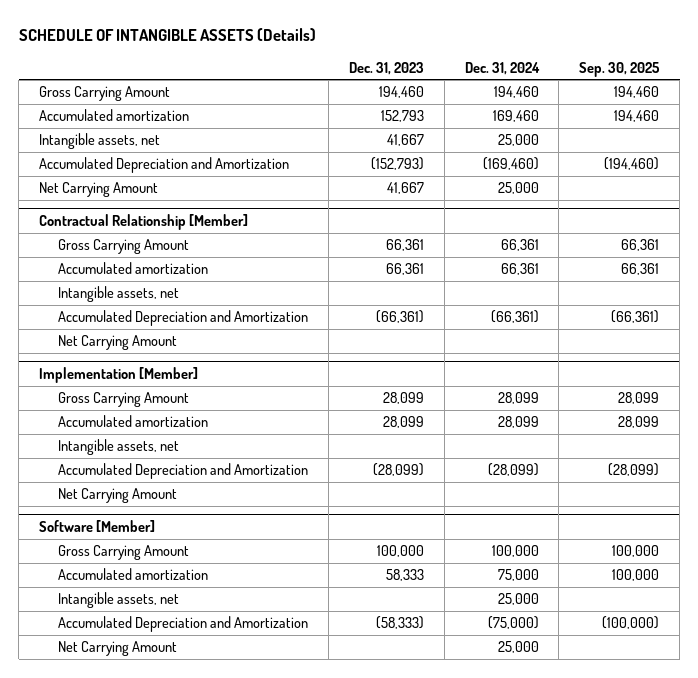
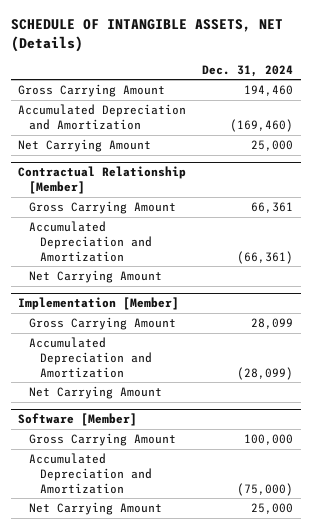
[18,27,316,41] SCHEDULE OF INTANGIBLE ASSETS (Details) -> [10,19,283,52] SCHEDULE OF INTANGIBLE ASSETS, NET (Details)
[349,61,425,75] Dec. 31, 2023 -> none
[579,61,661,77] Sep. 30, 2025 -> none
[38,109,189,122] Accumulated amortization -> none
[38,133,160,150] Intangible assets, net -> none
[58,262,209,275] Accumulated amortization -> none
[58,286,180,303] Intangible assets, net -> none
[58,415,209,428] Accumulated amortization -> none
[58,439,180,456] Intangible assets, net -> none
[58,568,209,581] Accumulated amortization -> none
[58,592,180,609] Intangible assets, net -> none

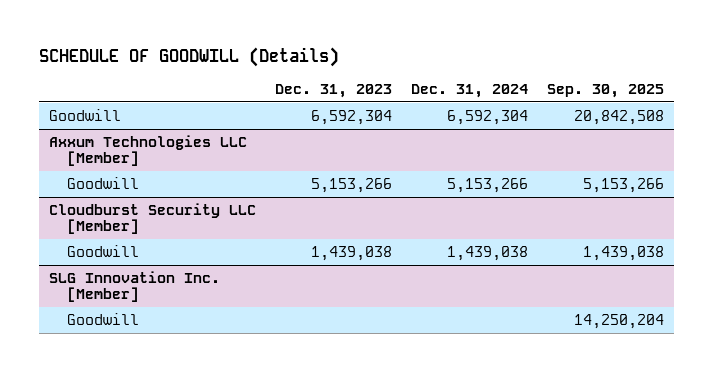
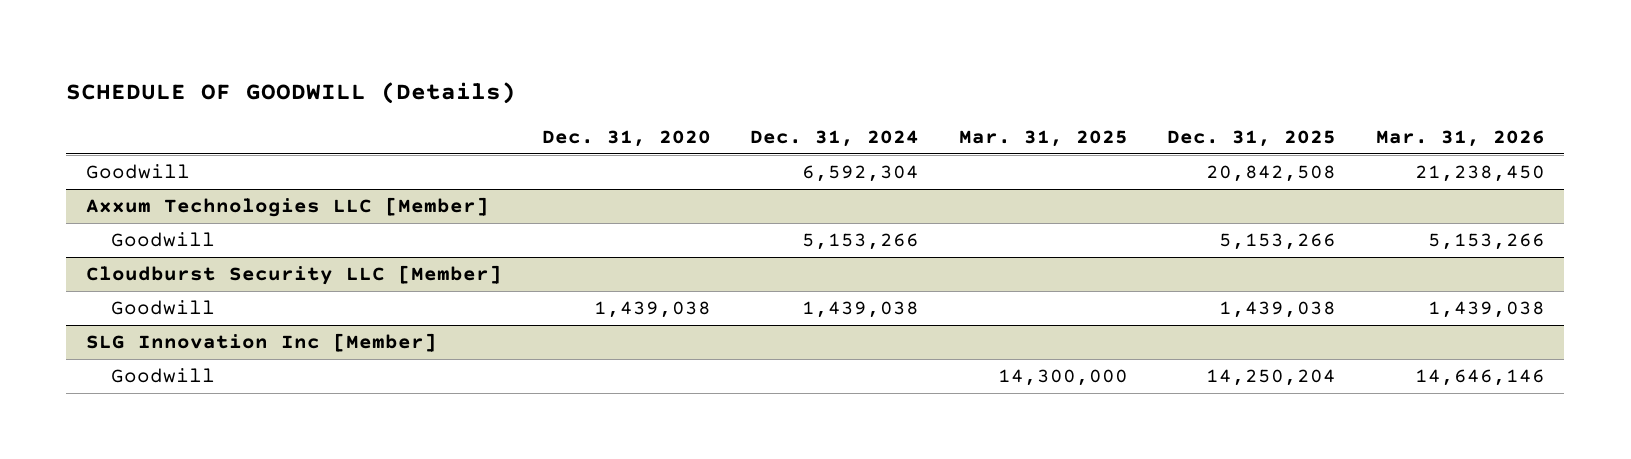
[274,84,392,99] Dec. 31, 2023 -> none
[547,84,665,99] Sep. 30, 2025 -> none
none -> [541,130,711,148] Dec. 31, 2020
none -> [958,130,1128,148] Mar. 31, 2025
none -> [1167,130,1337,148] Dec. 31, 2025
none -> [1375,130,1545,148] Mar. 31, 2026
[48,270,220,303] SLG Innovation Inc. [Member] -> [86,333,438,353] SLG Innovation Inc [Member]

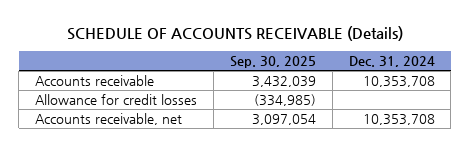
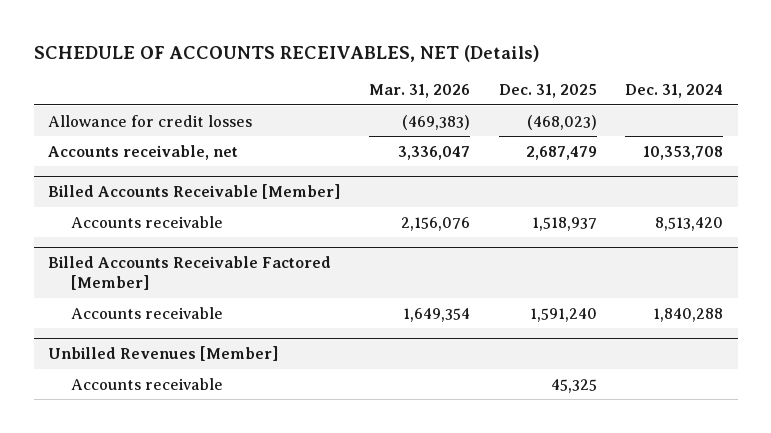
[66,26,403,42] SCHEDULE OF ACCOUNTS RECEIVABLE (Details) -> [33,44,540,62] SCHEDULE OF ACCOUNTS RECEIVABLES, NET (Details)
[229,55,316,68] Sep. 30, 2025 -> none
none -> [368,84,470,99] Mar. 31, 2026
none -> [498,84,597,99] Dec. 31, 2025
[35,75,155,87] Accounts receivable -> none
none -> [48,183,341,199] Billed Accounts Receivable [Member]
none -> [70,215,223,228] Accounts receivable
none -> [48,255,332,291] Billed Accounts Receivable Factored [Member]
none -> [70,306,223,319] Accounts receivable
none -> [48,345,279,361] Unbilled Revenues [Member]
none -> [70,377,223,390] Accounts receivable

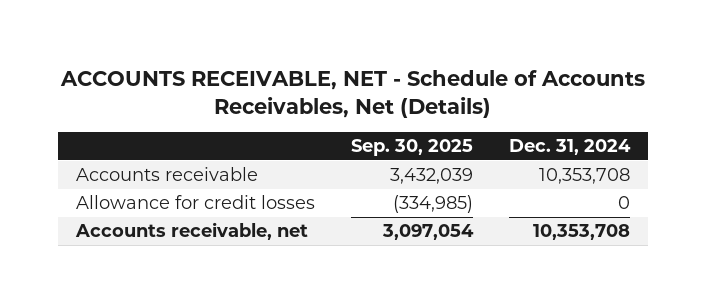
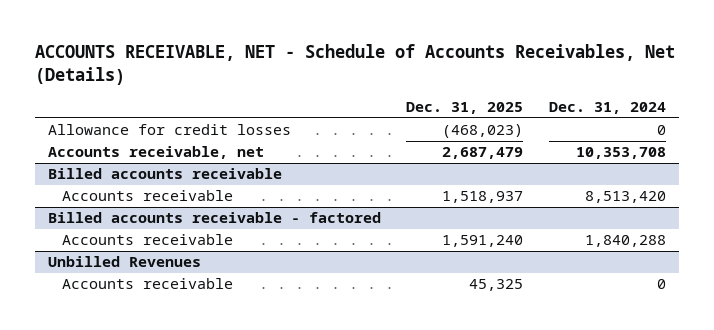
[350,139,473,157] Sep. 30, 2025 -> none
none -> [406,102,524,115] Dec. 31, 2025
[75,167,258,182] Accounts receivable -> none
none -> [47,168,282,180] Billed accounts receivable
none -> [61,190,233,202] Accounts receivable
none -> [47,212,381,224] Billed accounts receivable - factored
none -> [61,234,233,246] Accounts receivable
none -> [47,256,201,268] Unbilled Revenues
none -> [61,278,233,290] Accounts receivable

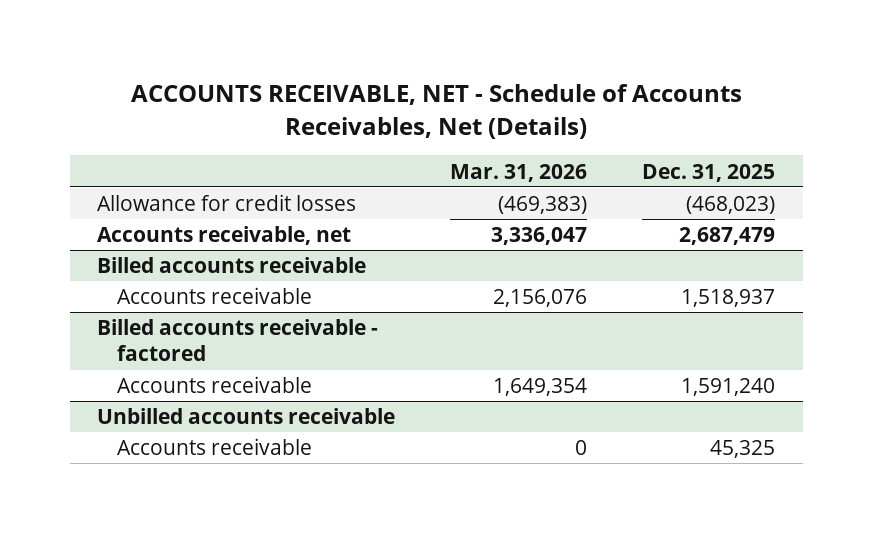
[548,102,666,115] Dec. 31, 2024 -> none
none -> [450,163,588,182] Mar. 31, 2026
[47,256,201,268] Unbilled Revenues -> [97,408,396,425] Unbilled accounts receivable

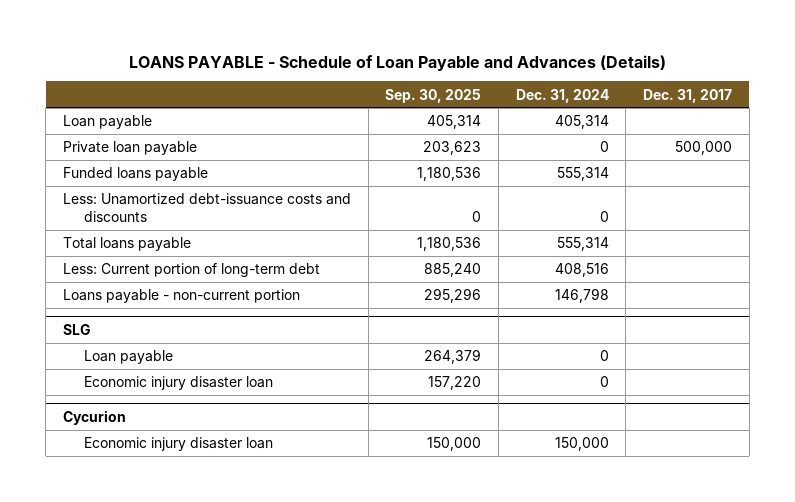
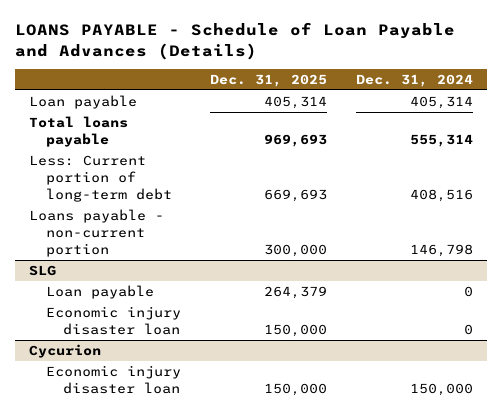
[385,88,482,103] Sep. 30, 2025 -> none
[643,88,733,103] Dec. 31, 2017 -> none
none -> [210,73,328,87] Dec. 31, 2025
[63,141,198,156] Private loan payable -> none
[63,167,209,182] Funded loans payable -> none
[63,193,352,222] Less: Unamortized debt-issuance costs and discounts -> none

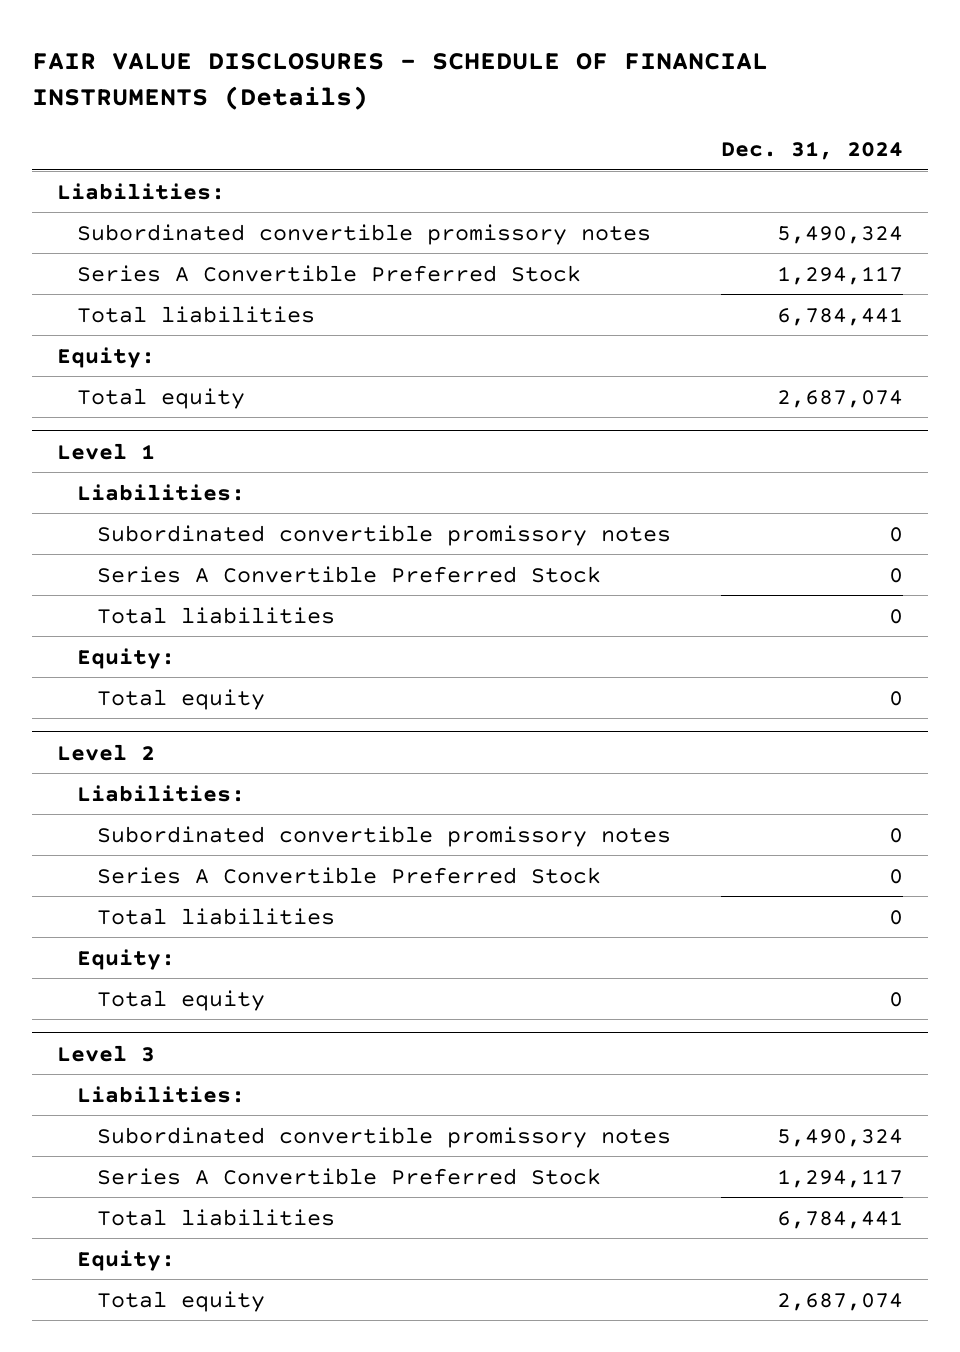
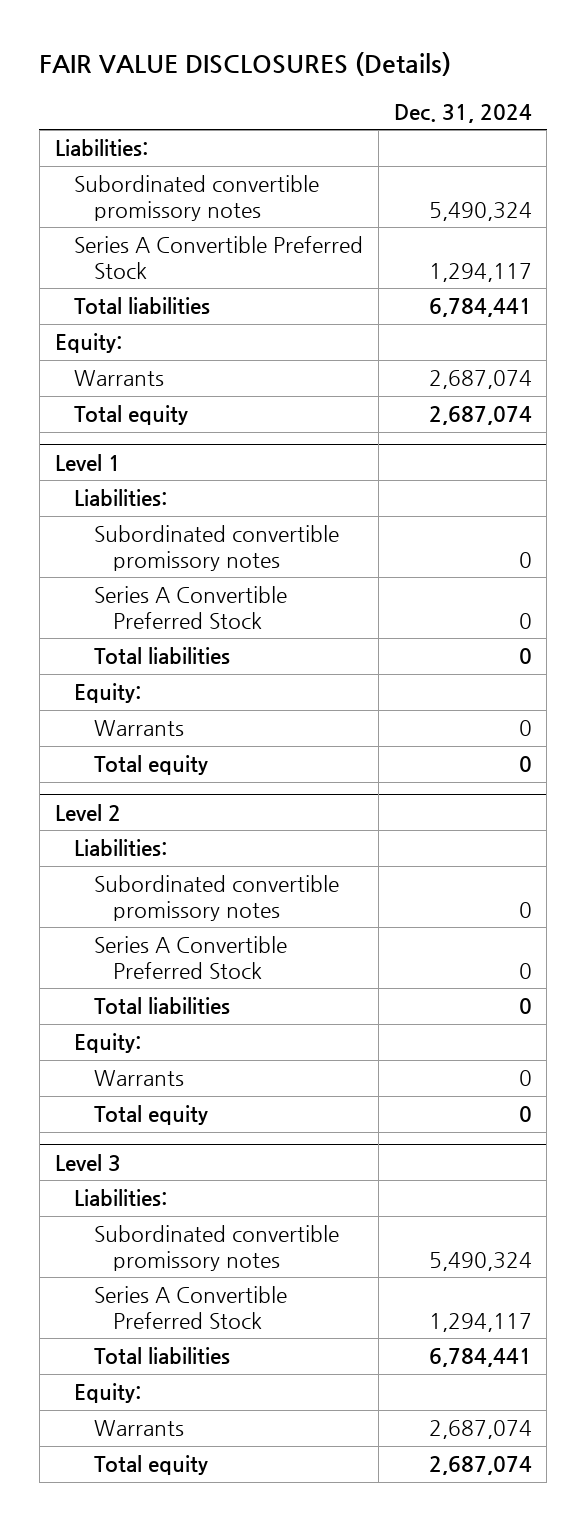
[32,52,769,111] FAIR VALUE DISCLOSURES - SCHEDULE OF FINANCIAL INSTRUMENTS (Details) -> [39,52,452,77] FAIR VALUE DISCLOSURES (Details)
none -> [74,370,165,387] Warrants
none -> [93,720,184,737] Warrants
none -> [93,1070,184,1087] Warrants
none -> [93,1420,184,1437] Warrants

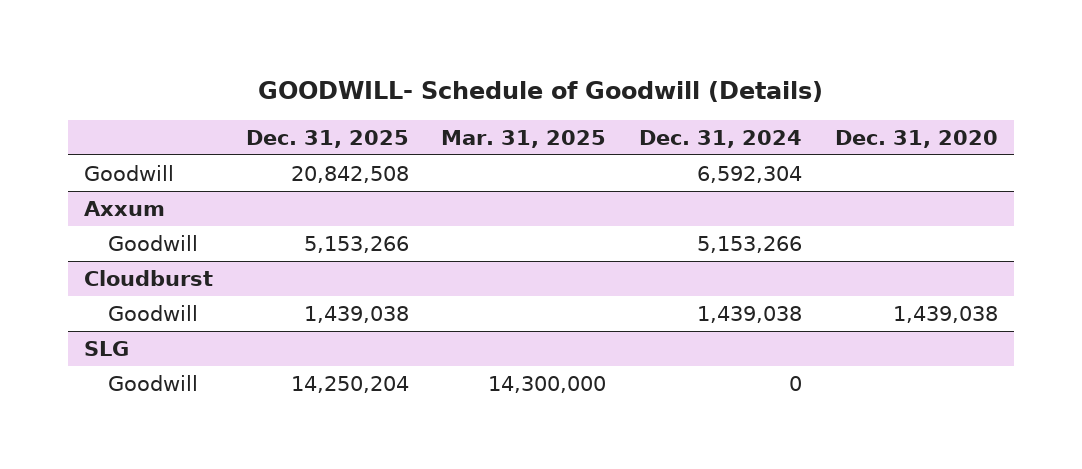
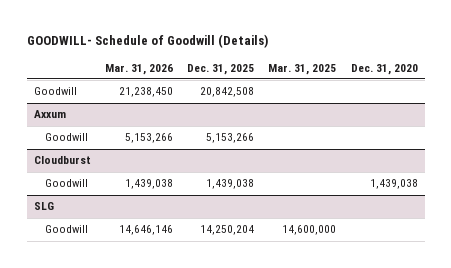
[639,129,803,148] Dec. 31, 2024 -> none
none -> [104,63,173,75] Mar. 31, 2026
[488,375,607,393] 14,300,000 -> [282,225,337,236] 14,600,000

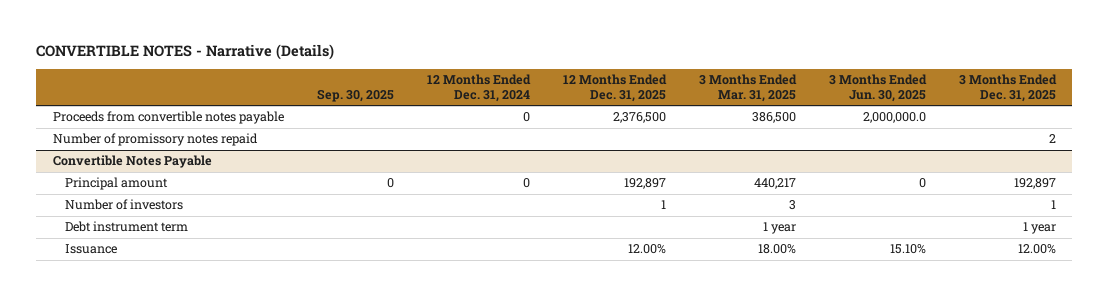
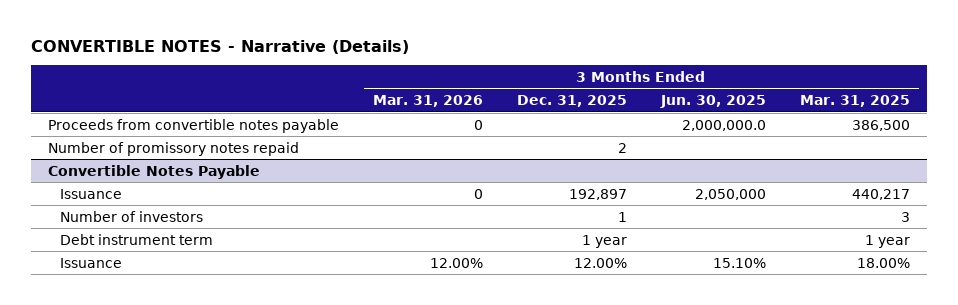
[316,89,394,103] Sep. 30, 2025 -> none
[426,73,531,103] 12 Months Ended Dec. 31, 2024 -> none
[562,73,667,103] 12 Months Ended Dec. 31, 2025 -> none
none -> [372,95,483,108] Mar. 31, 2026
[65,177,169,191] Principal amount -> none
none -> [60,188,123,199] Issuance

